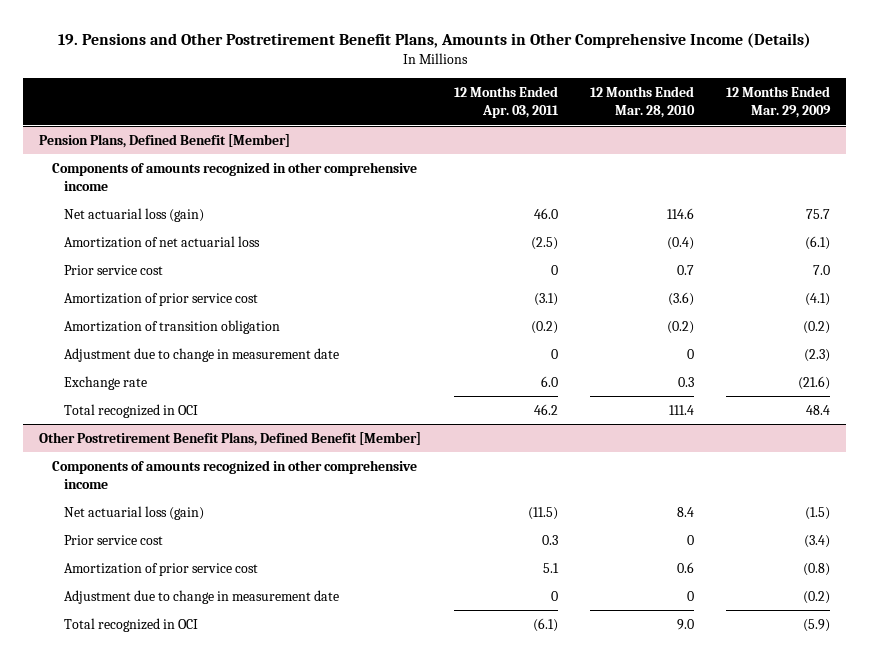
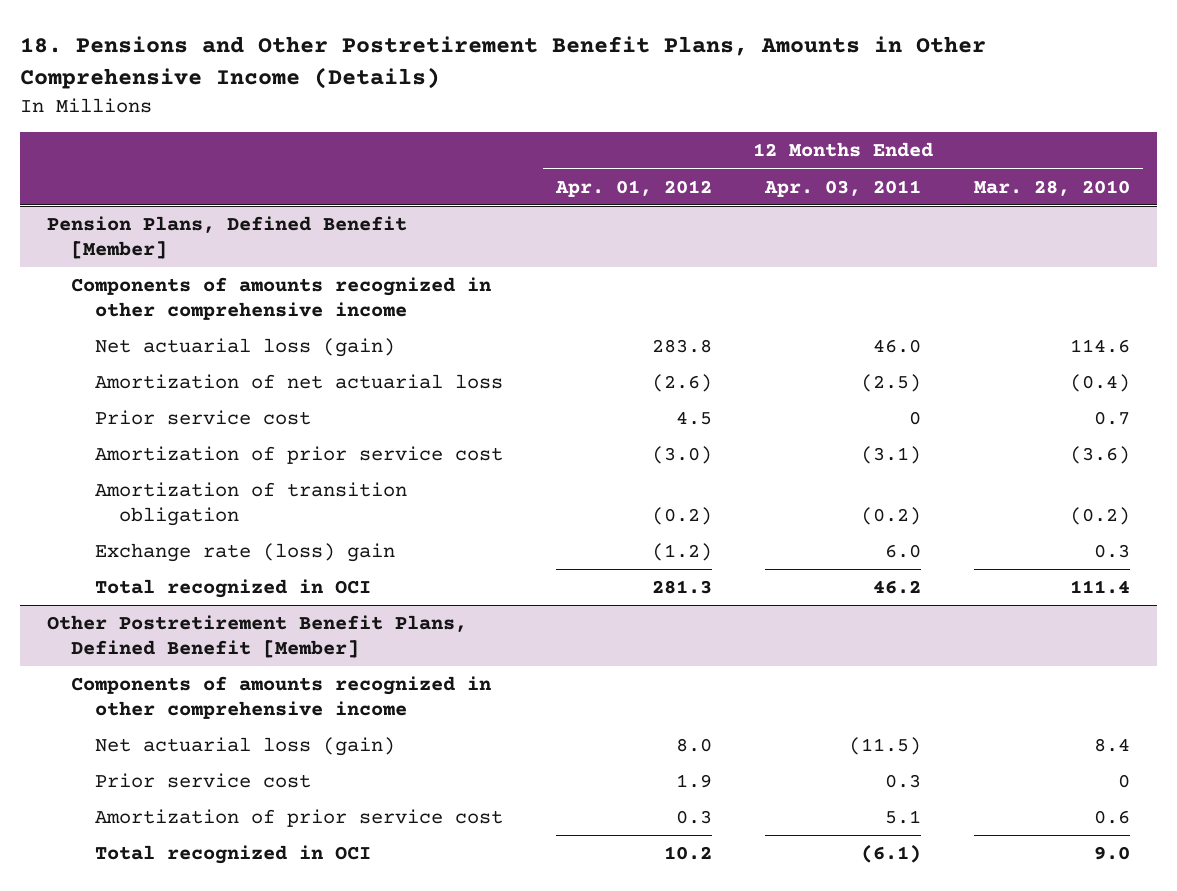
[57,33,811,49] 19. Pensions and Other Postretirement Benefit Plans, Amounts in Other Comprehensive Income (Details) -> [20,35,987,89] 18. Pensions and Other Postretirement Benefit Plans, Amounts in Other Comprehensive Income (Details)
[725,86,831,119] 12 Months Ended Mar. 29, 2009 -> none
none -> [555,179,713,197] Apr. 01, 2012
[64,348,340,363] Adjustment due to change in measurement date -> none
[64,376,148,391] Exchange rate -> [95,543,396,563] Exchange rate (loss) gain
[64,590,340,605] Adjustment due to change in measurement date -> none

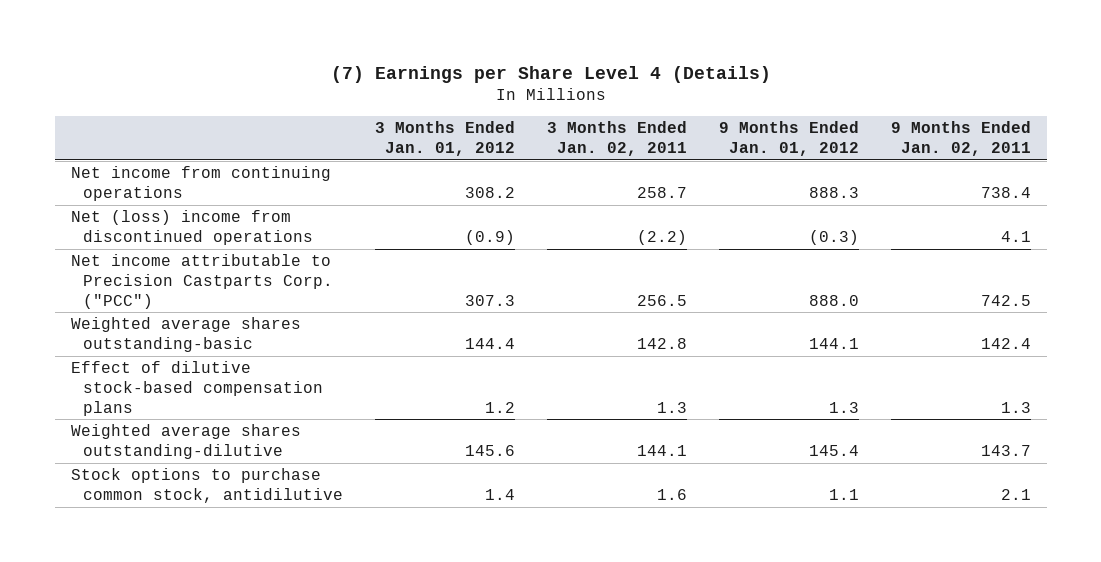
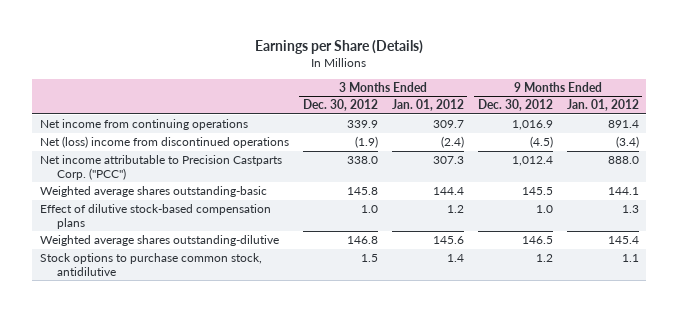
[330,66,771,84] (7) Earnings per Share Level 4 (Details) -> [255,39,424,54] Earnings per Share (Details)
[547,121,688,157] 3 Months Ended Jan. 02, 2011 -> none
[890,121,1031,157] 9 Months Ended Jan. 02, 2011 -> none
none -> [302,99,378,112] Dec. 30, 2012
none -> [477,99,553,112] Dec. 30, 2012
[465,186,516,198] 308.2 -> [432,120,464,129] 309.7
[808,186,859,198] 888.3 -> [607,120,639,129] 891.4
[465,229,516,245] (0.9) -> [440,136,464,149] (2.4)
[808,229,859,245] (0.3) -> [615,136,639,149] (3.4)

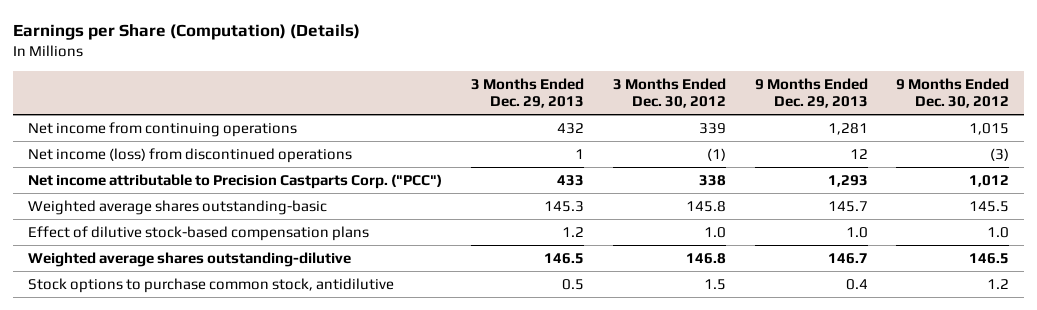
[255,39,424,54] Earnings per Share (Details) -> [13,24,361,41] Earnings per Share (Computation) (Details)
[391,99,464,112] Jan. 01, 2012 -> none
[566,99,639,112] Jan. 01, 2012 -> none
none -> [470,77,584,109] 3 Months Ended Dec. 29, 2013
none -> [754,77,868,109] 9 Months Ended Dec. 29, 2013
[346,120,378,129] 339.9 -> [698,122,726,134] 339
[511,120,553,131] 1,016.9 -> [969,122,1010,135] 1,015
[39,136,289,149] Net (loss) income from discontinued operations -> [27,147,352,163] Net income (loss) from discontinued operations
[354,136,378,149] (1.9) -> [706,147,726,161] (1)
[529,136,553,149] (4.5) -> [990,147,1010,161] (3)
[346,156,378,165] 338.0 -> [698,174,726,186] 338
[511,156,553,167] 1,012.4 -> [969,174,1010,187] 1,012

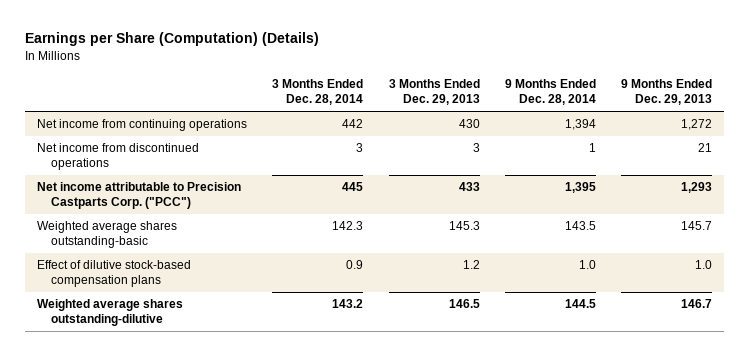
[612,77,726,109] 3 Months Ended Dec. 30, 2012 -> none
[896,77,1010,109] 9 Months Ended Dec. 30, 2012 -> none
none -> [272,79,364,106] 3 Months Ended Dec. 28, 2014
none -> [504,79,596,106] 9 Months Ended Dec. 28, 2014
[556,122,584,134] 432 -> [458,119,480,129] 430
[827,122,868,135] 1,281 -> [680,119,712,131] 1,272
[27,147,352,163] Net income (loss) from discontinued operations -> [37,143,200,171] Net income from discontinued operations
[574,148,584,159] 1 -> [472,143,480,153] 3
[849,148,868,159] 12 -> [697,143,712,153] 21
[27,277,394,293] Stock options to purchase common stock, antidilutive -> none

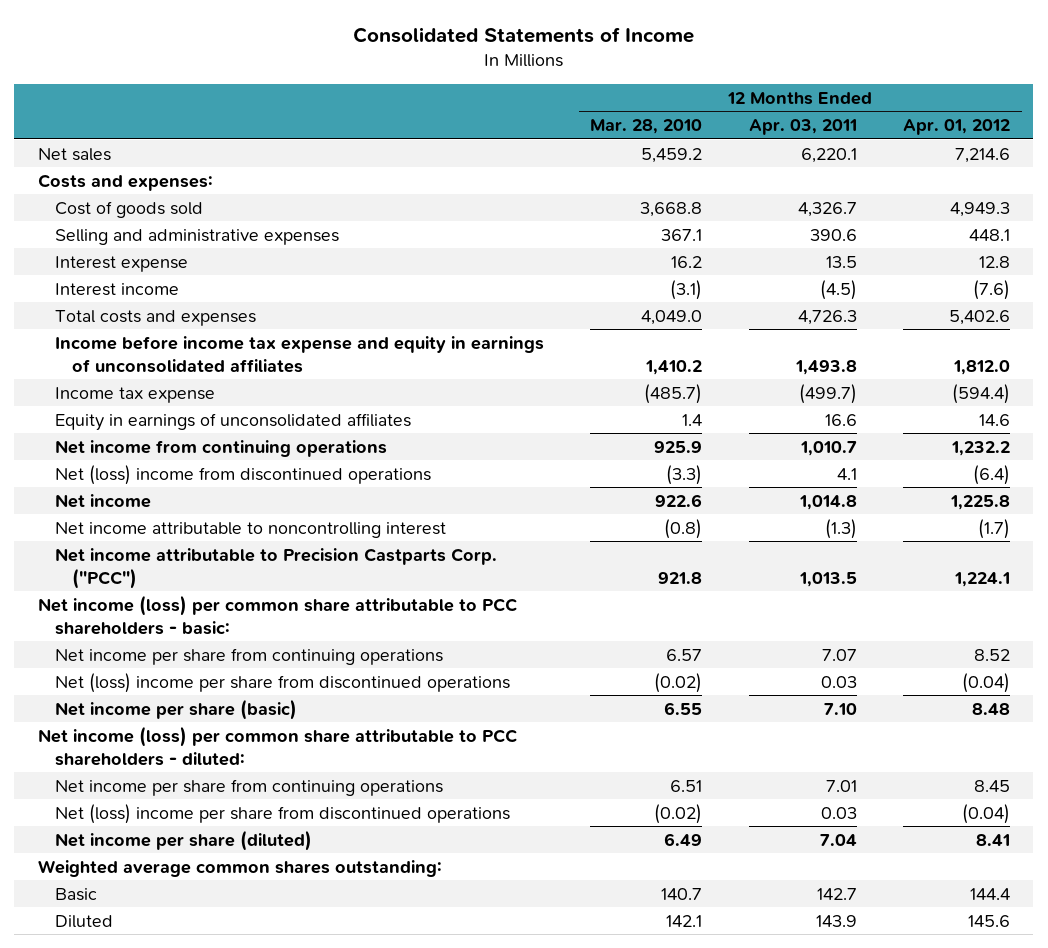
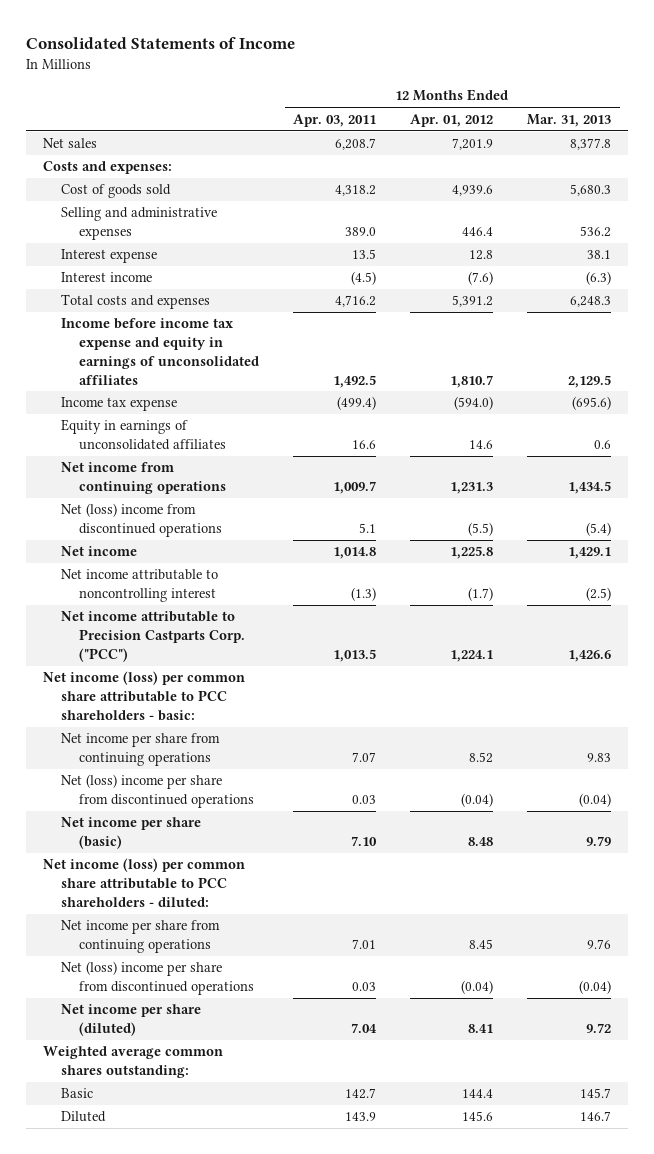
[590,119,703,135] Mar. 28, 2010 -> none
none -> [527,113,612,127] Mar. 31, 2013
[800,147,857,163] 6,220.1 -> [335,138,377,151] 6,208.7
[955,147,1011,163] 7,214.6 -> [452,138,494,151] 7,201.9
[797,201,857,217] 4,326.7 -> [335,185,377,197] 4,318.2
[950,201,1011,217] 4,949.3 -> [452,185,494,197] 4,939.6
[809,228,857,241] 390.6 -> [345,227,377,237] 389.0
[969,228,1011,241] 448.1 -> [462,227,494,237] 446.4
[797,309,857,325] 4,726.3 -> [335,295,377,308] 4,716.2
[949,309,1011,325] 5,402.6 -> [452,295,494,308] 5,391.2
[794,359,857,375] 1,493.8 -> [333,374,377,388] 1,492.5
[953,359,1011,375] 1,812.0 -> [450,374,494,388] 1,810.7
[798,383,857,404] (499.7) -> [337,396,377,411] (499.4)
[952,383,1011,404] (594.4) -> [454,396,494,411] (594.0)
[799,440,857,456] 1,010.7 -> [333,481,377,495] 1,009.7
[951,440,1011,456] 1,232.2 -> [450,482,494,495] 1,231.3
[836,467,857,480] 4.1 -> [359,523,377,534] 5.1
[973,464,1011,485] (6.4) -> [468,522,494,537] (5.5)

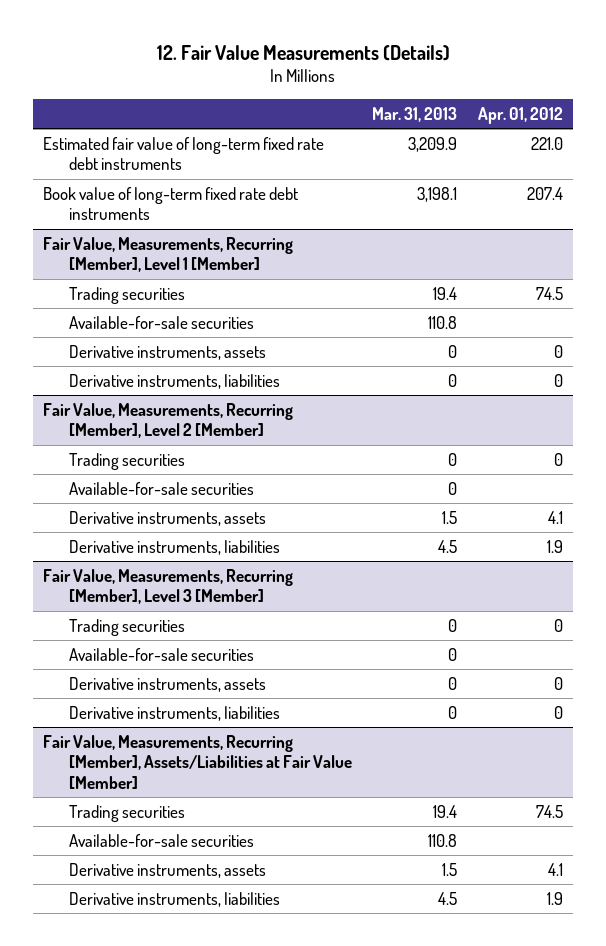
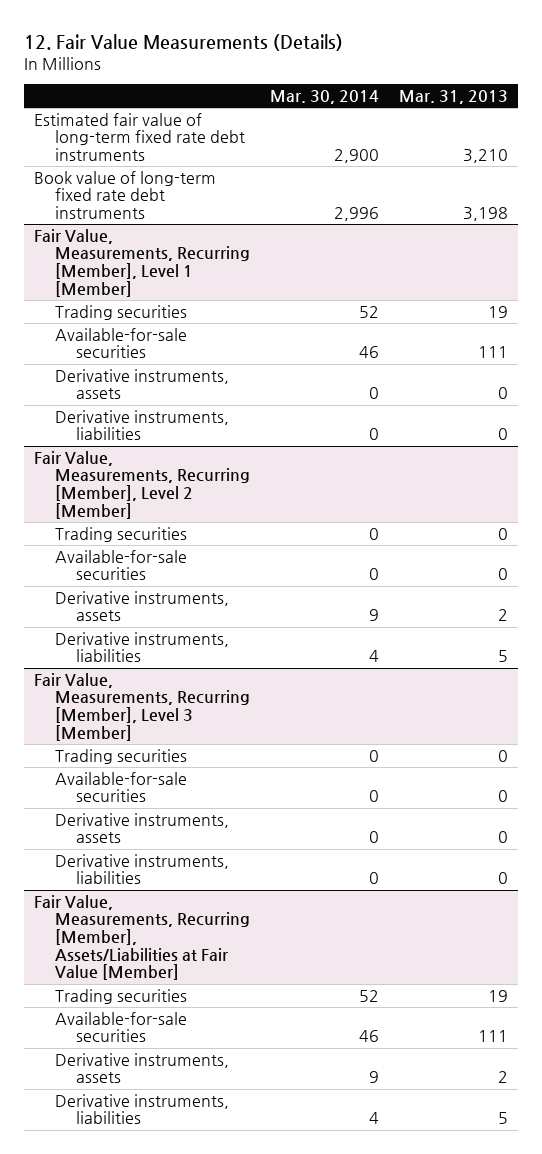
[477,107,563,125] Apr. 01, 2012 -> none
none -> [270,89,380,104] Mar. 30, 2014
[408,136,458,152] 3,209.9 -> [462,149,508,164] 3,210
[417,186,458,202] 3,198.1 -> [462,207,508,222] 3,198
[433,286,458,300] 19.4 -> [487,305,508,318] 19
[428,315,458,329] 110.8 -> [477,346,508,359] 111
[442,510,458,524] 1.5 -> [497,609,508,622] 2
[438,539,458,553] 4.5 -> [497,650,508,663] 5
[433,804,458,818] 19.4 -> [487,989,508,1002] 19
[428,833,458,847] 110.8 -> [477,1030,508,1043] 111
[442,862,458,876] 1.5 -> [497,1071,508,1084] 2
[438,891,458,905] 4.5 -> [497,1112,508,1125] 5

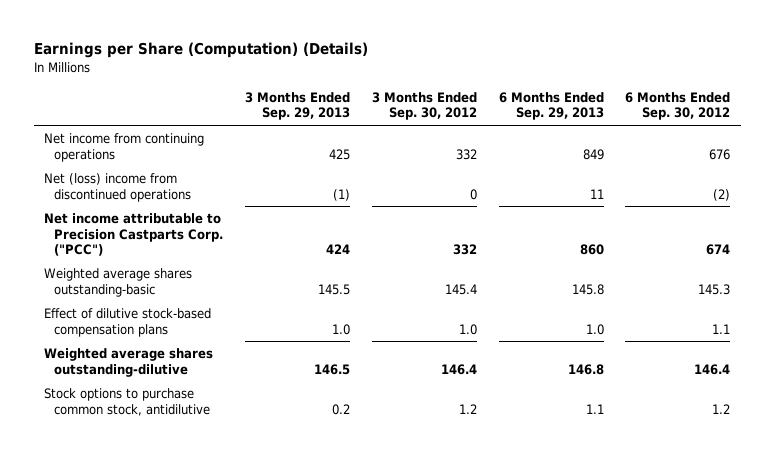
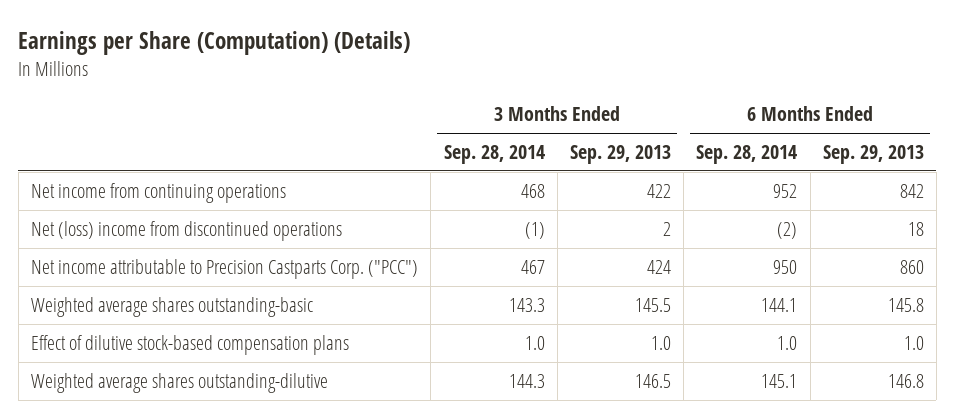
[371,92,477,121] 3 Months Ended Sep. 30, 2012 -> none
[625,92,731,121] 6 Months Ended Sep. 30, 2012 -> none
none -> [443,144,545,164] Sep. 28, 2014
none -> [696,144,798,164] Sep. 28, 2014
[329,148,351,160] 425 -> [646,183,671,198] 422
[582,148,604,160] 849 -> [899,183,924,198] 842
[333,188,351,201] (1) -> [662,221,671,236] 2
[589,188,604,199] 11 -> [907,221,924,236] 18
[44,388,211,416] Stock options to purchase common stock, antidilutive -> none

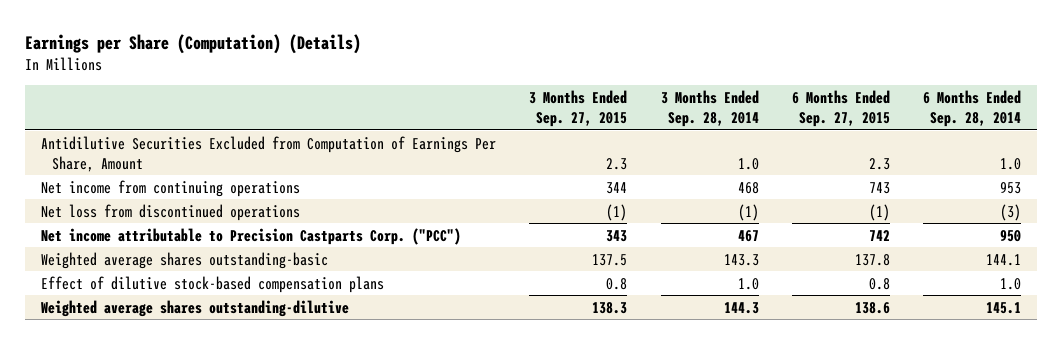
[569,144,671,164] Sep. 29, 2013 -> none
[822,144,924,164] Sep. 29, 2013 -> none
none -> [529,90,628,127] 3 Months Ended Sep. 27, 2015
none -> [791,90,890,127] 6 Months Ended Sep. 27, 2015
none -> [41,135,497,172] Antidilutive Securities Excluded from Computation of Earnings Per Share, Amount
[773,183,798,198] 952 -> [999,181,1021,194] 953
[31,220,343,241] Net (loss) income from discontinued operations -> [41,203,301,221] Net loss from discontinued operations
[777,221,798,239] (2) -> [999,203,1021,221] (3)

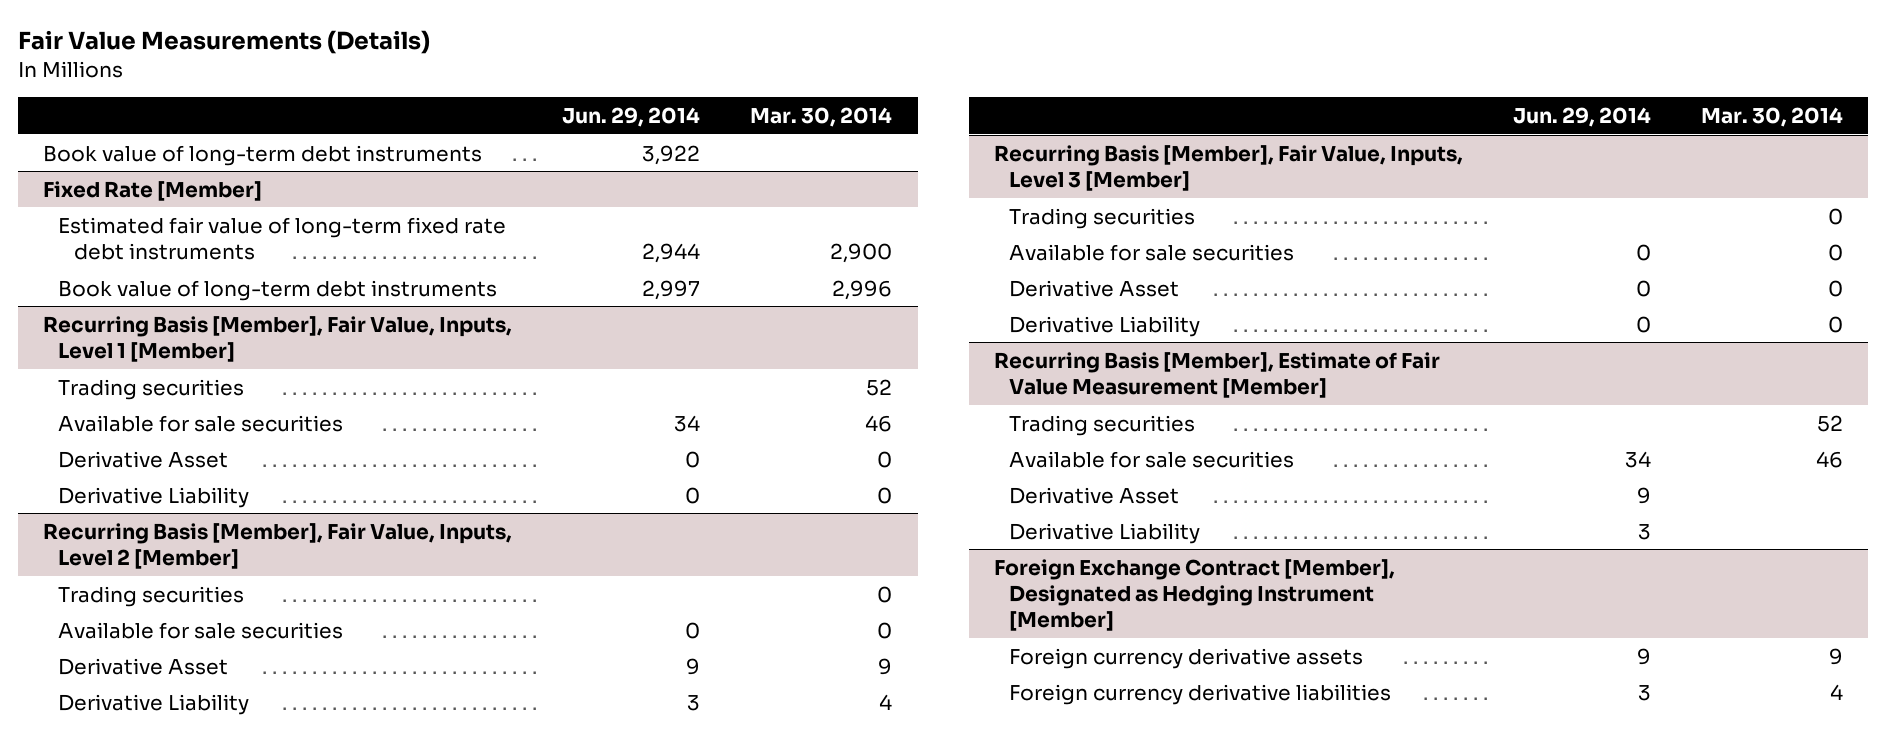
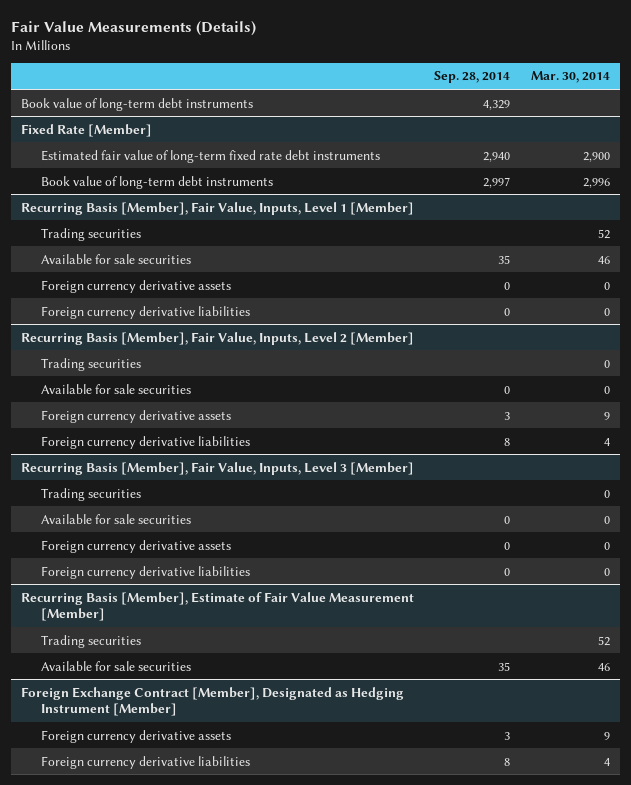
[562,107,701,128] Jun. 29, 2014 -> none
none -> [434,71,511,84] Sep. 28, 2014
[58,486,250,508] Derivative Liability -> none
[58,450,229,468] Derivative Asset -> [41,279,232,293] Foreign currency derivative assets
none -> [41,305,251,319] Foreign currency derivative liabilities
[58,693,250,715] Derivative Liability -> none
[58,657,229,675] Derivative Asset -> [41,409,232,423] Foreign currency derivative assets
none -> [41,435,251,449] Foreign currency derivative liabilities
[1009,315,1201,337] Derivative Liability -> none
[1009,279,1180,297] Derivative Asset -> [41,539,232,553] Foreign currency derivative assets
none -> [41,565,251,579] Foreign currency derivative liabilities
[1009,486,1180,504] Derivative Asset -> none
[1009,522,1201,544] Derivative Liability -> none

